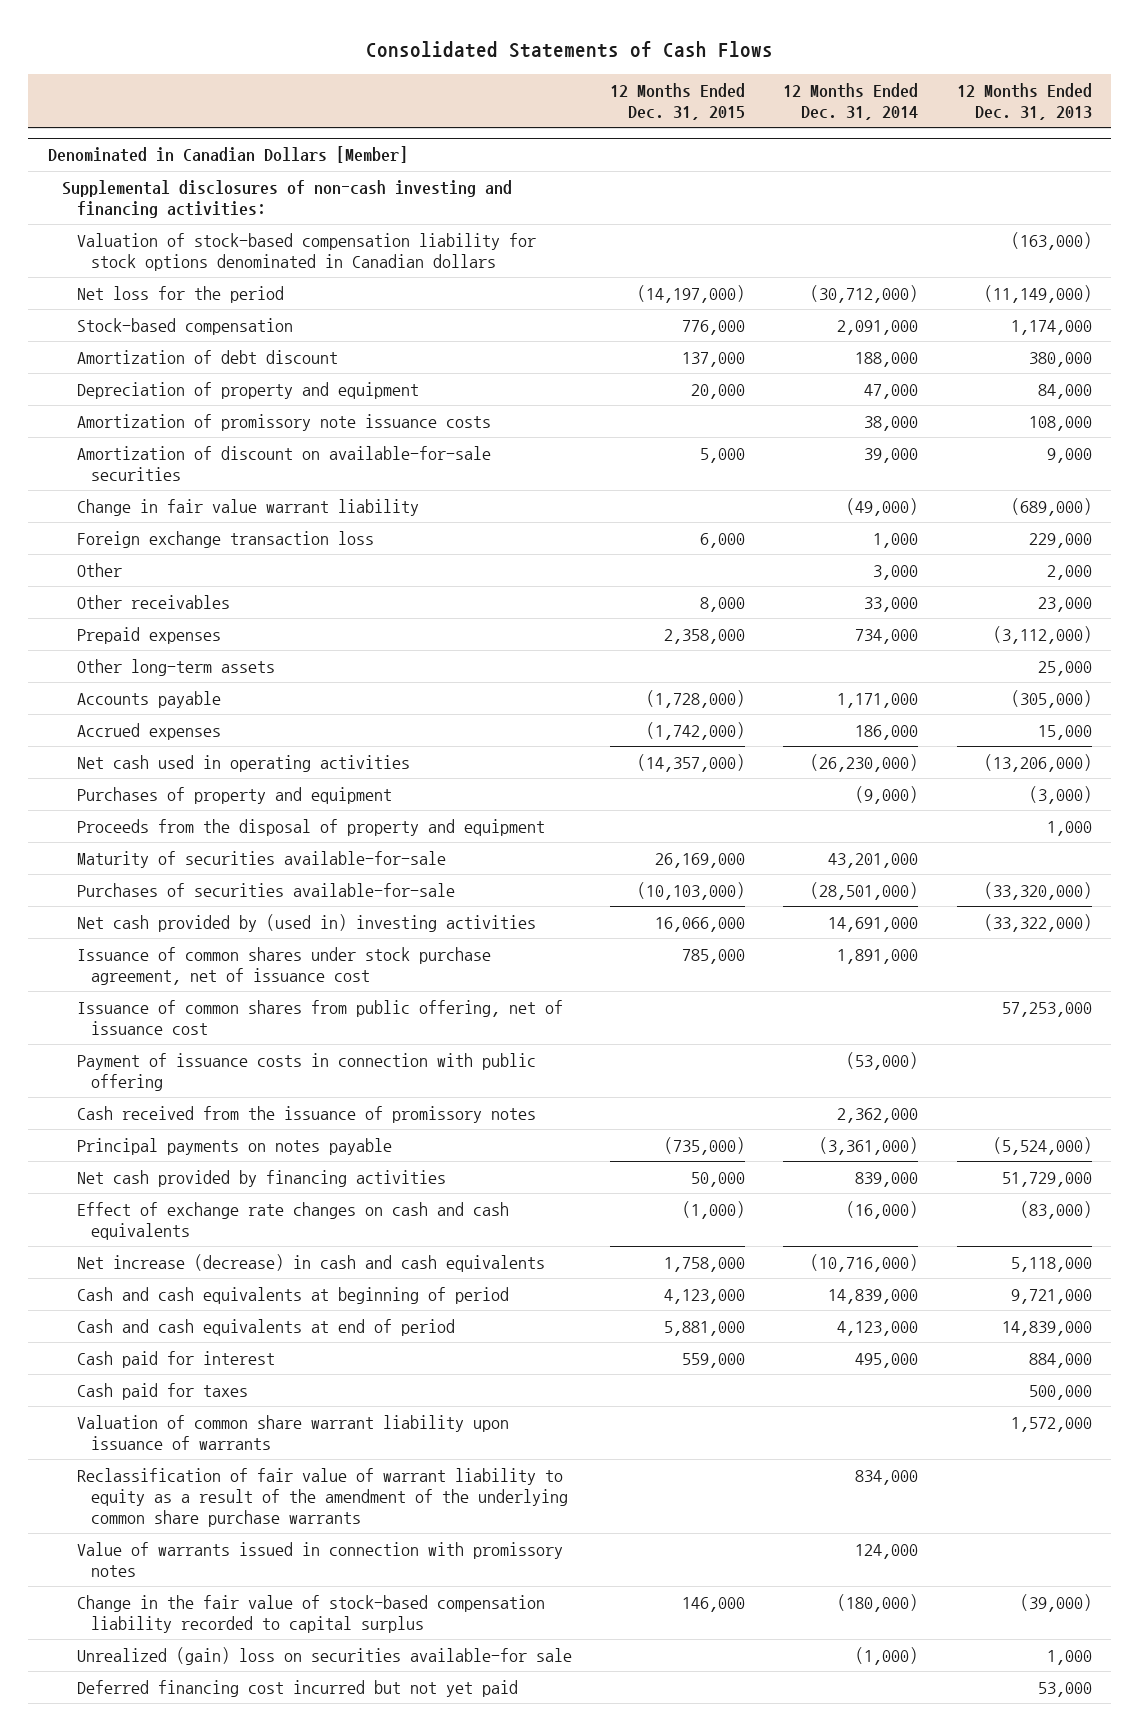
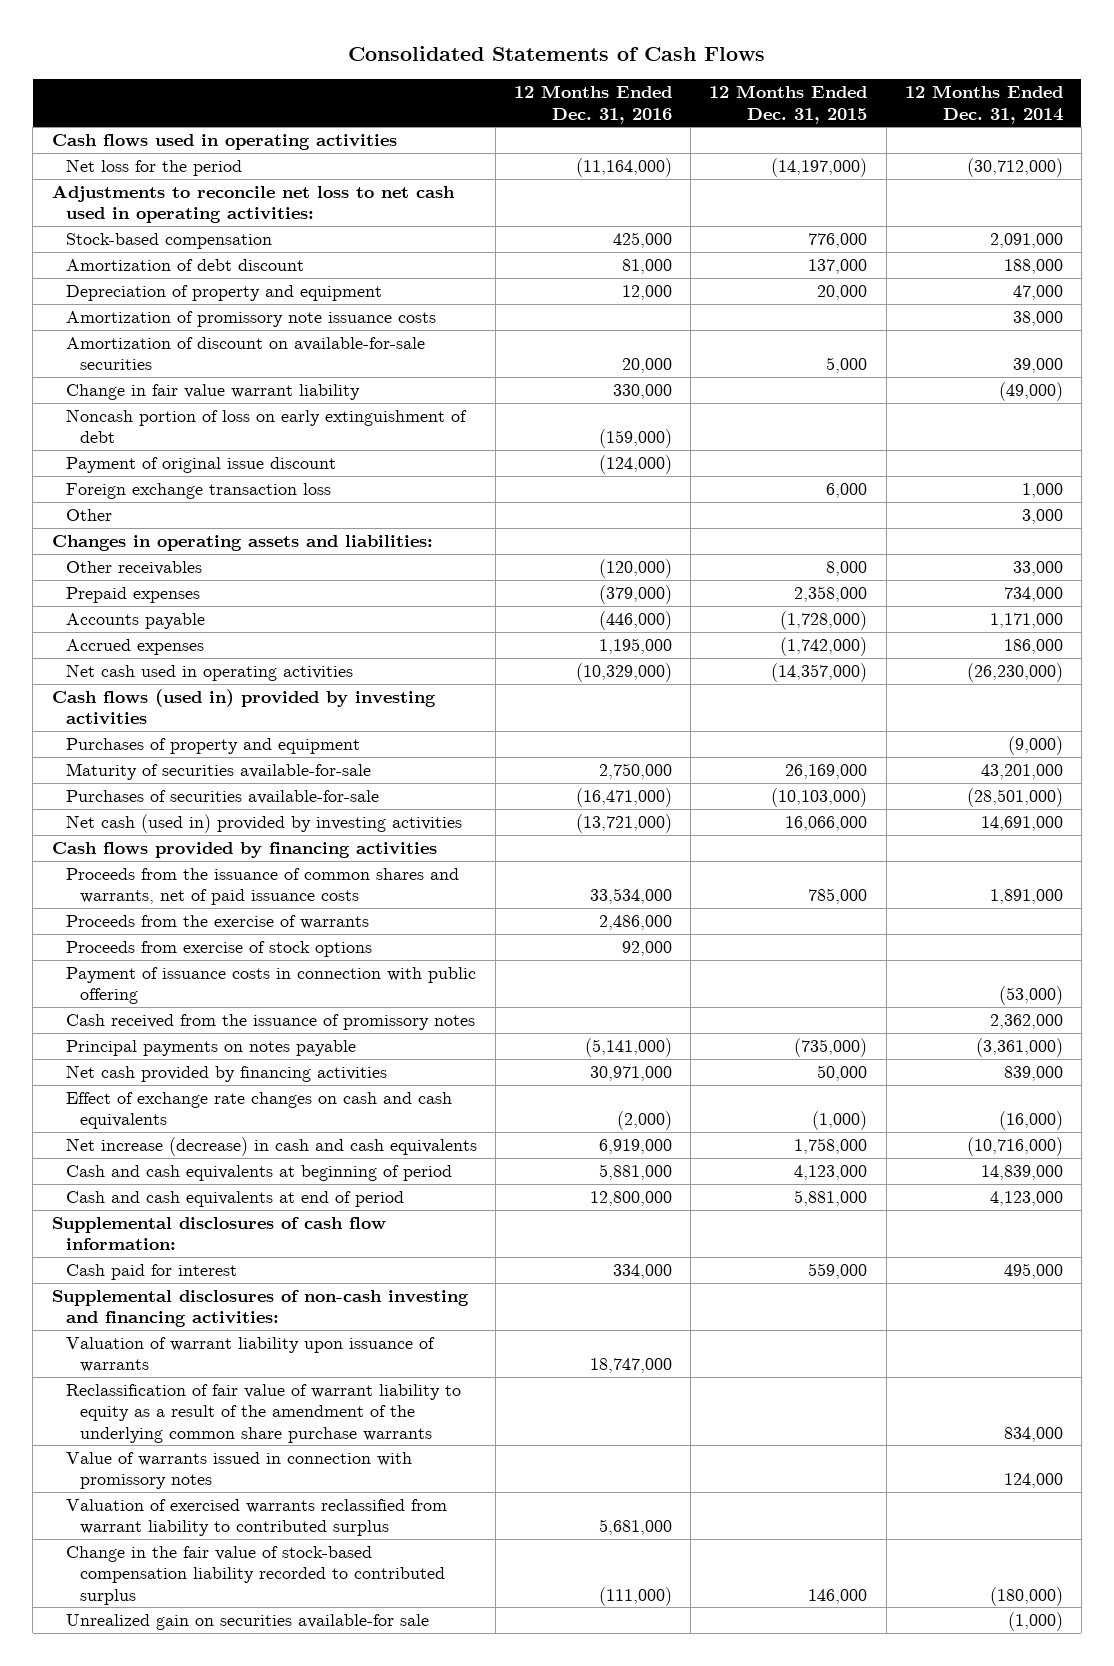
[956,82,1092,120] 12 Months Ended Dec. 31, 2013 -> none
none -> [514,85,673,124] 12 Months Ended Dec. 31, 2016
[47,146,408,164] Denominated in Canadian Dollars [Member] -> none
[62,179,513,218] Supplemental disclosures of non-cash investing and financing activities: -> none
[76,232,536,271] Valuation of stock-based compensation liability for stock options denominated in Canadian dollars -> none
none -> [51,134,397,151] Cash flows used in operating activities
none -> [51,185,455,224] Adjustments to reconcile net loss to net cash used in operating activities:
none -> [65,409,467,444] Noncash portion of loss on early extinguishment of debt
none -> [65,457,336,474] Payment of original issue discount
none -> [51,535,433,552] Changes in operating assets and liabilities:
[76,658,275,676] Other long-term assets -> none
none -> [51,689,436,726] Cash flows (used in) provided by investing activities
[76,818,545,836] Proceeds from the disposal of property and equipment -> none
[76,999,563,1035] Issuance of common shares from public offering, net of issuance cost -> none
[76,913,536,932] Net cash provided by (used in) investing activities -> [65,814,462,834] Net cash (used in) provided by investing activities
none -> [51,842,437,859] Cash flows provided by financing activities
[76,946,491,985] Issuance of common shares under stock purchase agreement, net of issuance cost -> [65,868,459,906] Proceeds from the issuance of common shares and warrants, net of paid issuance costs
none -> [65,915,369,930] Proceeds from the exercise of warrants
none -> [65,941,372,958] Proceeds from exercise of stock options
none -> [51,1217,386,1251] Supplemental disclosures of cash flow information:
[76,1382,248,1400] Cash paid for taxes -> none
none -> [51,1290,469,1328] Supplemental disclosures of non-cash investing and financing activities:
[76,1414,509,1450] Valuation of common share warrant liability upon issuance of warrants -> [65,1337,435,1373] Valuation of warrant liability upon issuance of warrants
[76,1679,518,1697] Deferred financing cost incurred but not yet paid -> none
none -> [65,1499,447,1537] Valuation of exercised warrants reclassified from warrant liability to contributed surplus
[76,1594,545,1633] Change in the fair value of stock-based compensation liability recorded to capital surplus -> [65,1546,446,1605] Change in the fair value of stock-based compensation liability recorded to contributed surplus
[76,1646,572,1665] Unrealized (gain) loss on securities available-for sale -> [65,1614,429,1631] Unrealized gain on securities available-for sale

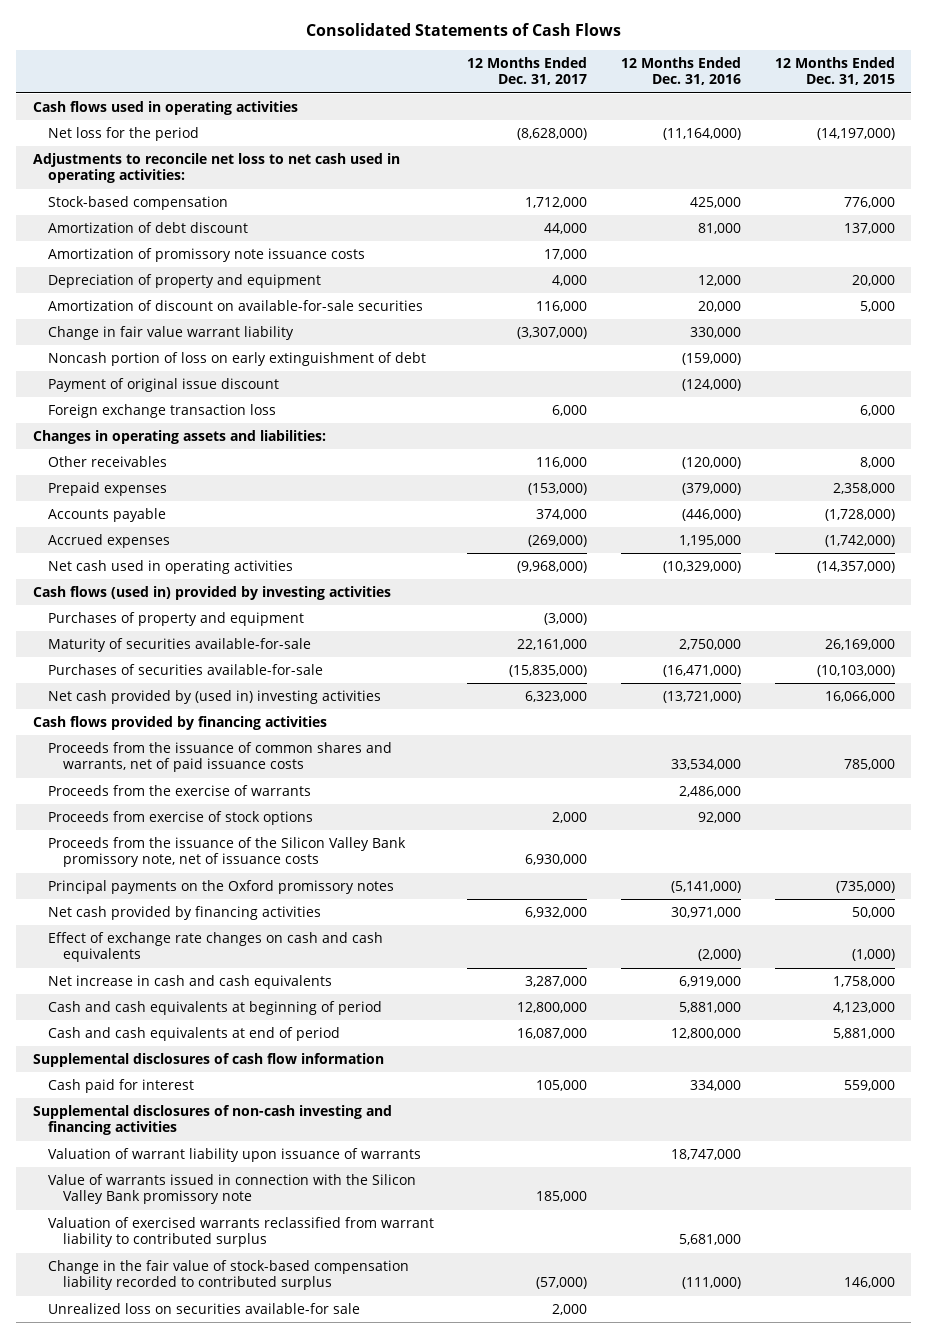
[904,85,1063,124] 12 Months Ended Dec. 31, 2014 -> none
none -> [467,56,588,86] 12 Months Ended Dec. 31, 2017
[65,285,382,302] Depreciation of property and equipment -> [47,273,321,288] Depreciation of property and equipment
[65,509,112,522] Other -> none
[65,814,462,834] Net cash (used in) provided by investing activities -> [47,689,381,704] Net cash provided by (used in) investing activities
[65,967,476,1005] Payment of issuance costs in connection with public offering -> none
[65,1014,475,1031] Cash received from the issuance of promissory notes -> [47,836,406,868] Proceeds from the issuance of the Silicon Valley Bank promissory note, net of issuance costs
[65,1040,356,1057] Principal payments on notes payable -> [47,879,394,894] Principal payments on the Oxford promissory notes
[65,1137,477,1157] Net increase (decrease) in cash and cash equivalents -> [47,974,332,989] Net increase in cash and cash equivalents
[51,1217,386,1251] Supplemental disclosures of cash flow information: -> [32,1052,384,1067] Supplemental disclosures of cash flow information
[51,1290,469,1328] Supplemental disclosures of non-cash investing and financing activities: -> [32,1104,392,1136] Supplemental disclosures of non-cash investing and financing activities
[65,1384,461,1443] Reclassification of fair value of warrant liability to equity as a result of the amendment of the underlying common share purchase warrants -> none
[65,1452,412,1490] Value of warrants issued in connection with promissory notes -> [47,1173,416,1205] Value of warrants issued in connection with the Silicon Valley Bank promissory note
[65,1614,429,1631] Unrealized gain on securities available-for sale -> [47,1302,360,1314] Unrealized loss on securities available-for sale

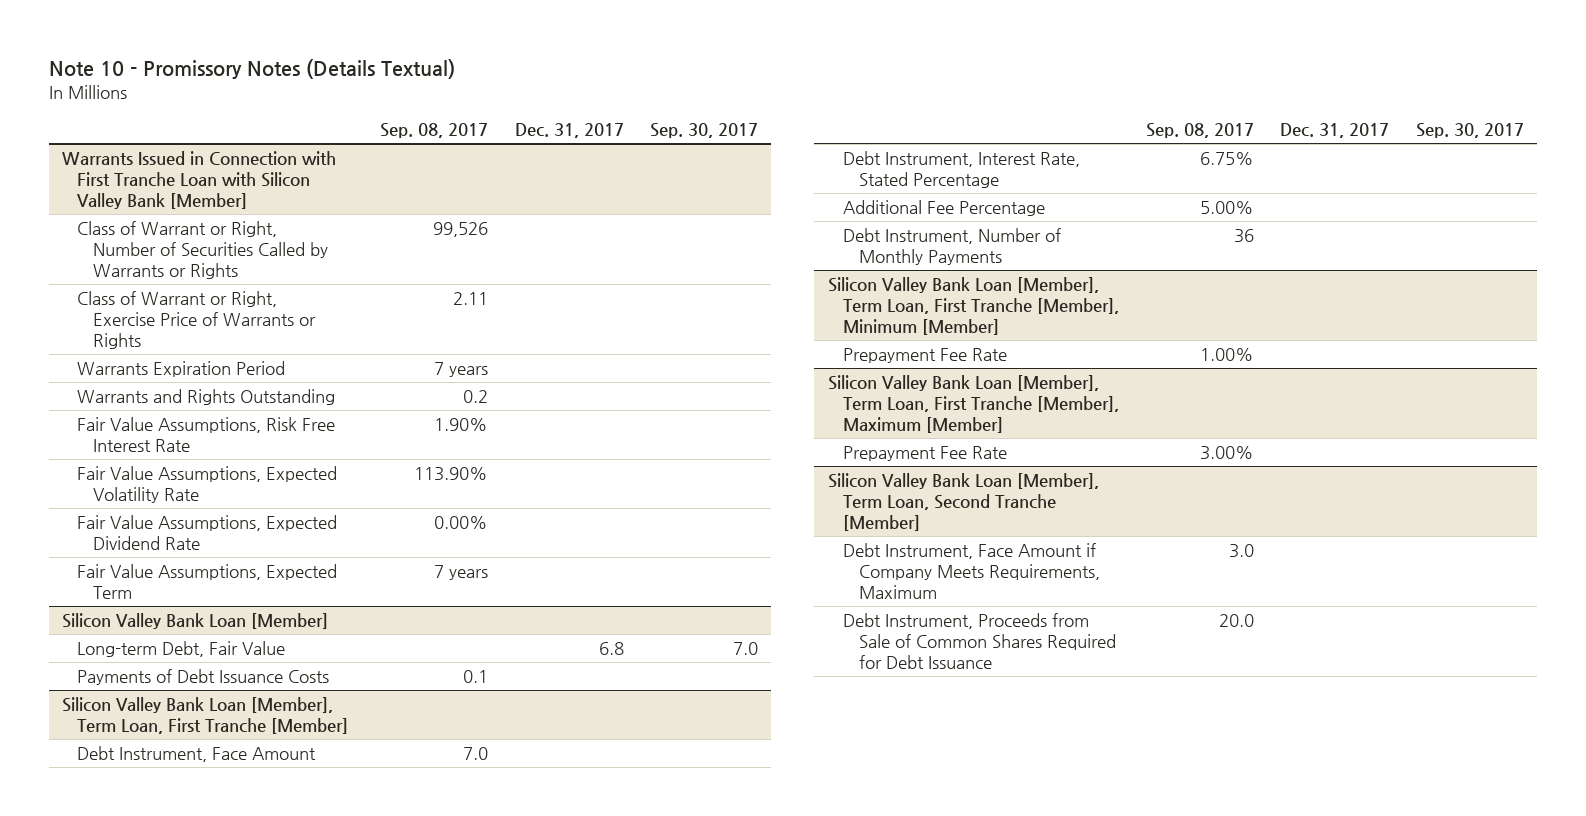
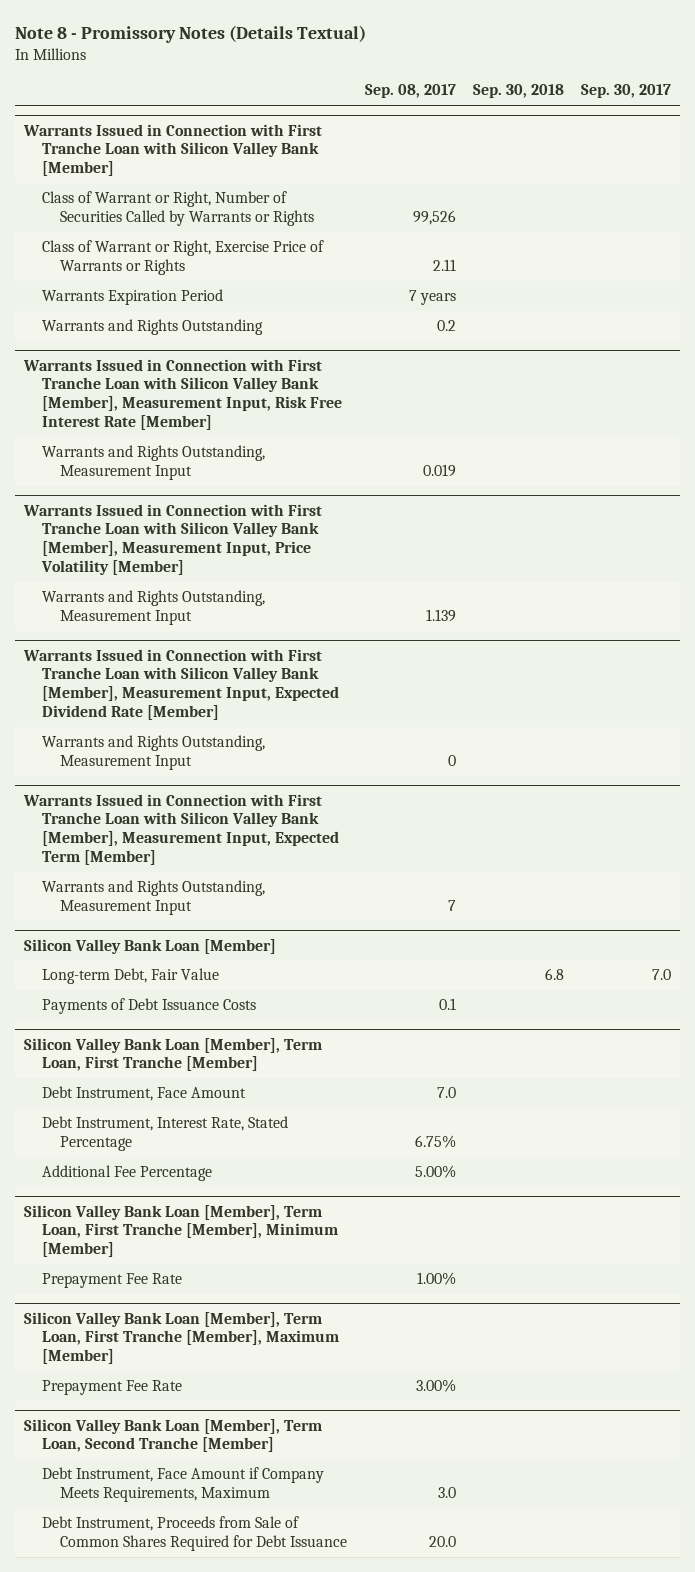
[48,59,455,80] Note 10 - Promissory Notes (Details Textual) -> [15,25,367,44] Note 8 - Promissory Notes (Details Textual)
[514,123,624,139] Dec. 31, 2017 -> none
none -> [472,84,564,99] Sep. 30, 2018
[77,416,336,453] Fair Value Assumptions, Risk Free Interest Rate -> none
[77,465,338,504] Fair Value Assumptions, Expected Volatility Rate -> none
[77,514,338,551] Fair Value Assumptions, Expected Dividend Rate -> none
[77,563,338,600] Fair Value Assumptions, Expected Term -> none
none -> [23,358,343,430] Warrants Issued in Connection with First Tranche Loan with Silicon Valley Bank [Member], Measurement Input, Risk Free Interest Rate [Member]
none -> [42,445,266,480] Warrants and Rights Outstanding, Measurement Input
none -> [23,503,323,575] Warrants Issued in Connection with First Tranche Loan with Silicon Valley Bank [Member], Measurement Input, Price Volatility [Member]
none -> [42,590,266,625] Warrants and Rights Outstanding, Measurement Input
none -> [23,648,340,720] Warrants Issued in Connection with First Tranche Loan with Silicon Valley Bank [Member], Measurement Input, Expected Dividend Rate [Member]
none -> [42,735,266,770] Warrants and Rights Outstanding, Measurement Input
none -> [23,793,340,865] Warrants Issued in Connection with First Tranche Loan with Silicon Valley Bank [Member], Measurement Input, Expected Term [Member]
none -> [42,880,266,915] Warrants and Rights Outstanding, Measurement Input
[843,227,1062,266] Debt Instrument, Number of Monthly Payments -> none

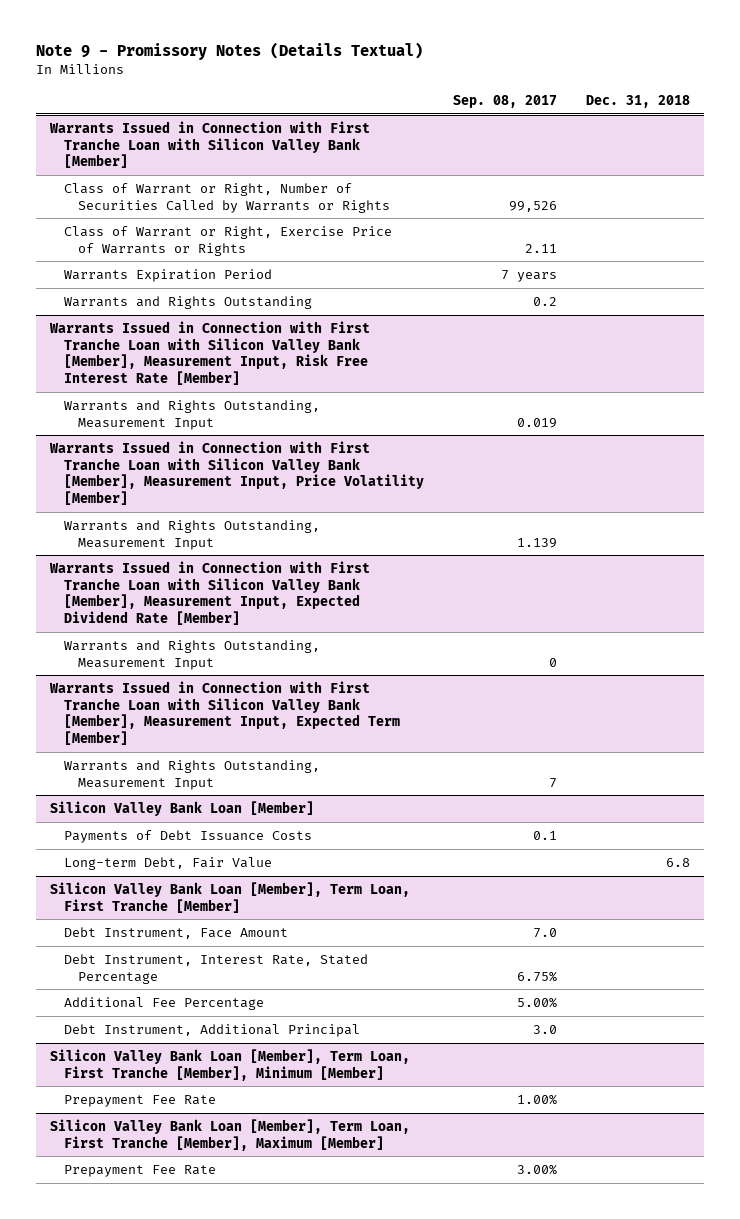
[15,25,367,44] Note 8 - Promissory Notes (Details Textual) -> [35,42,423,61] Note 9 - Promissory Notes (Details Textual)
[472,84,564,99] Sep. 30, 2018 -> none
[581,84,672,99] Sep. 30, 2017 -> none
none -> [585,95,690,109] Dec. 31, 2018
[42,968,220,985] Long-term Debt, Fair Value -> [64,857,273,871] Long-term Debt, Fair Value
none -> [64,1024,361,1038] Debt Instrument, Additional Principal
[24,1418,323,1453] Silicon Valley Bank Loan [Member], Term Loan, Second Tranche [Member] -> none
[42,1467,325,1502] Debt Instrument, Face Amount if Company Meets Requirements, Maximum -> none
[42,1516,348,1551] Debt Instrument, Proceeds from Sale of Common Shares Required for Debt Issuance -> none

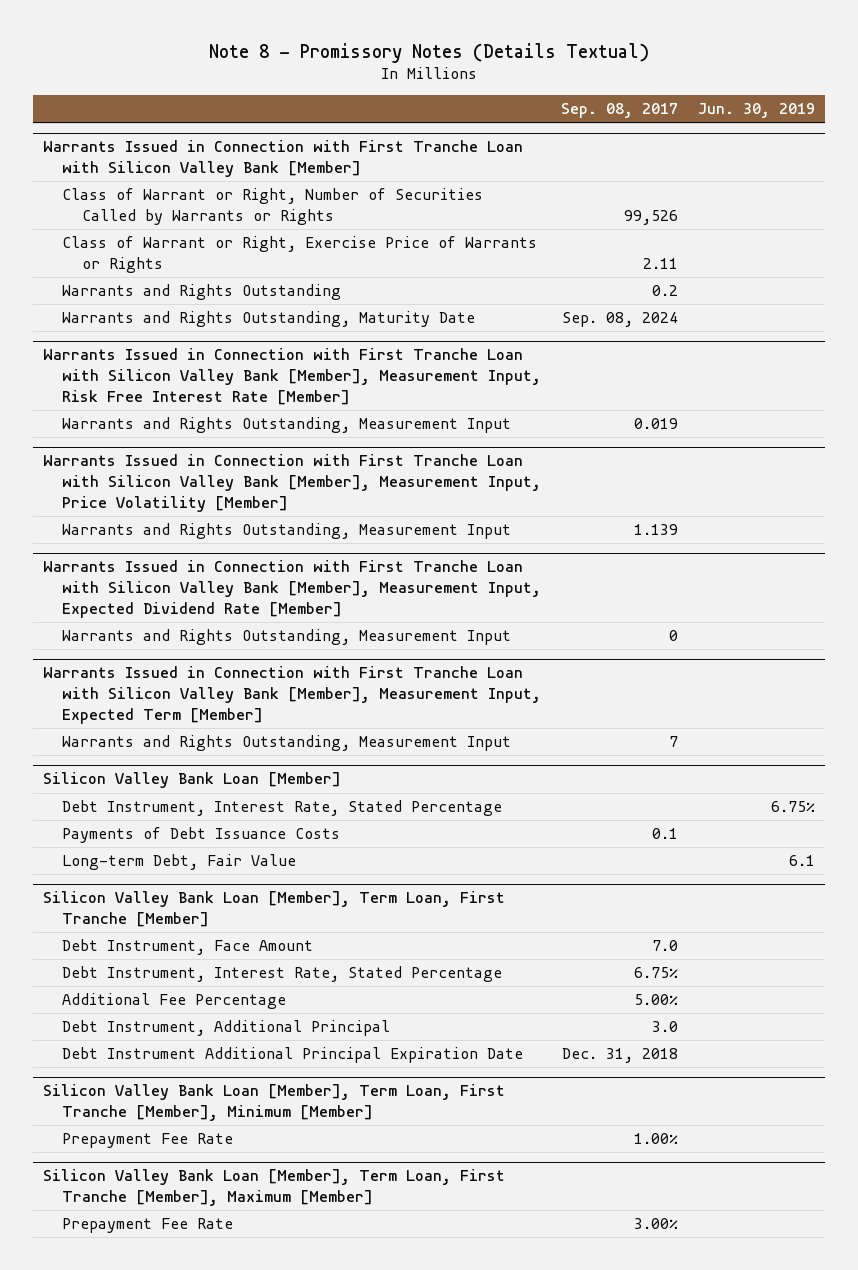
[35,42,423,61] Note 9 - Promissory Notes (Details Textual) -> [208,42,649,63] Note 8 - Promissory Notes (Details Textual)
[585,95,690,109] Dec. 31, 2018 -> none
none -> [697,103,815,119] Jun. 30, 2019
[64,269,273,283] Warrants Expiration Period -> none
none -> [62,311,476,328] Warrants and Rights Outstanding, Maturity Date
none -> [62,800,503,817] Debt Instrument, Interest Rate, Stated Percentage
none -> [62,1047,524,1064] Debt Instrument Additional Principal Expiration Date

